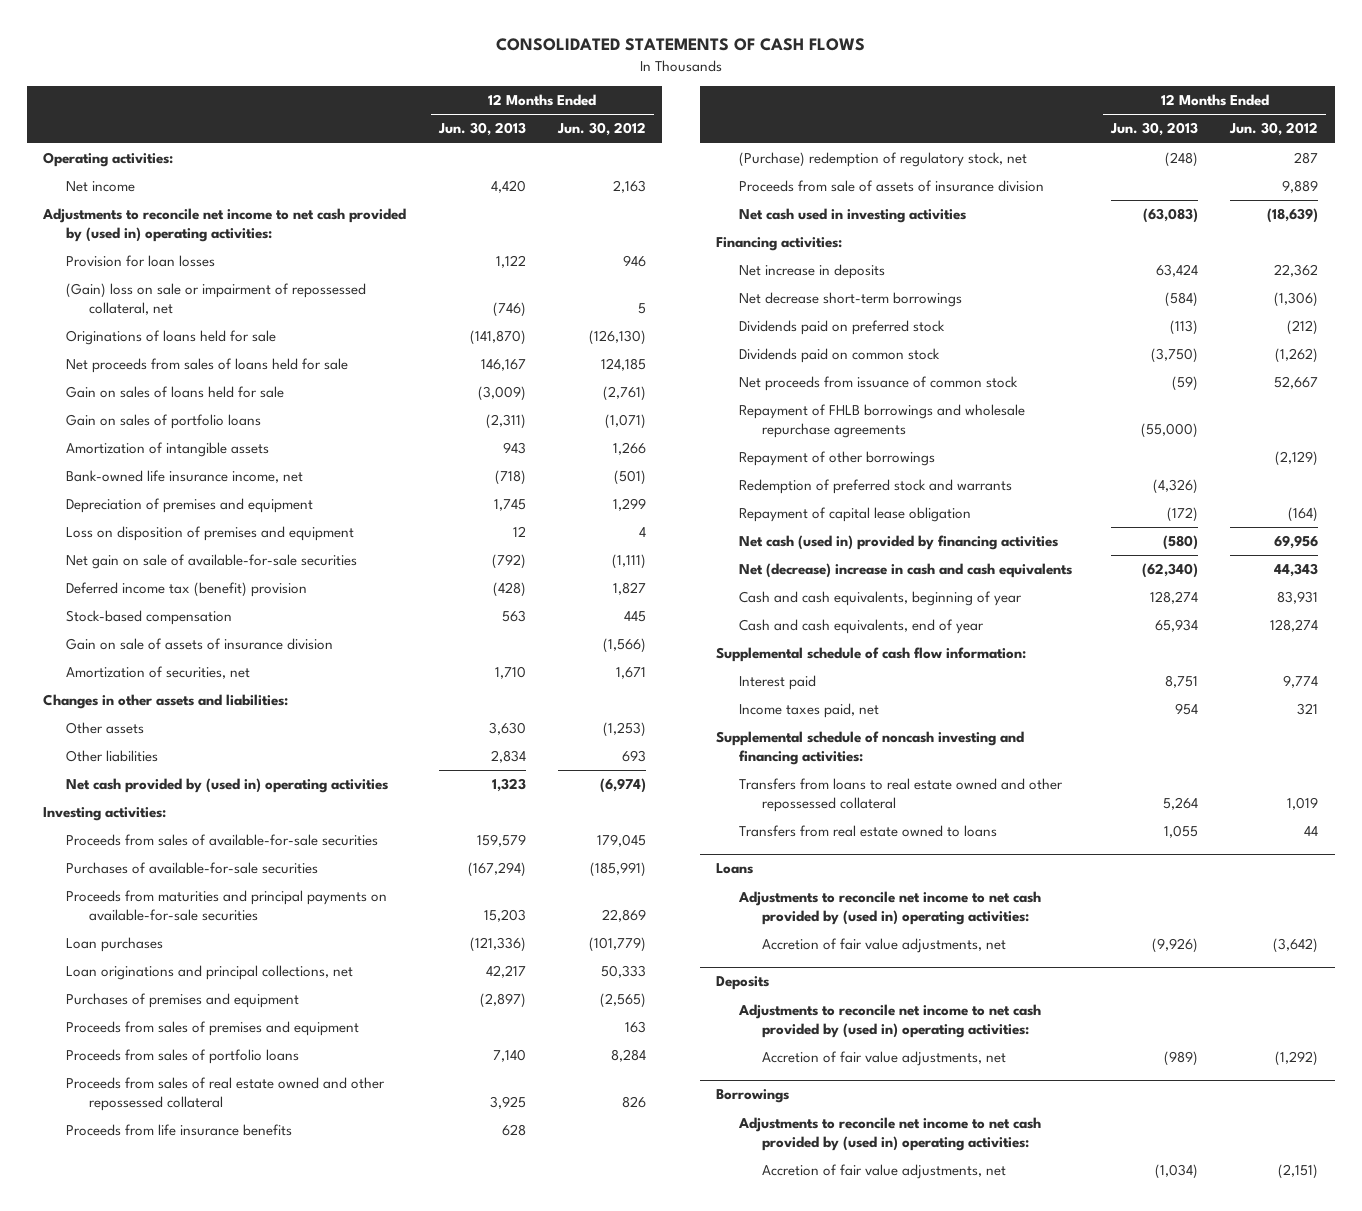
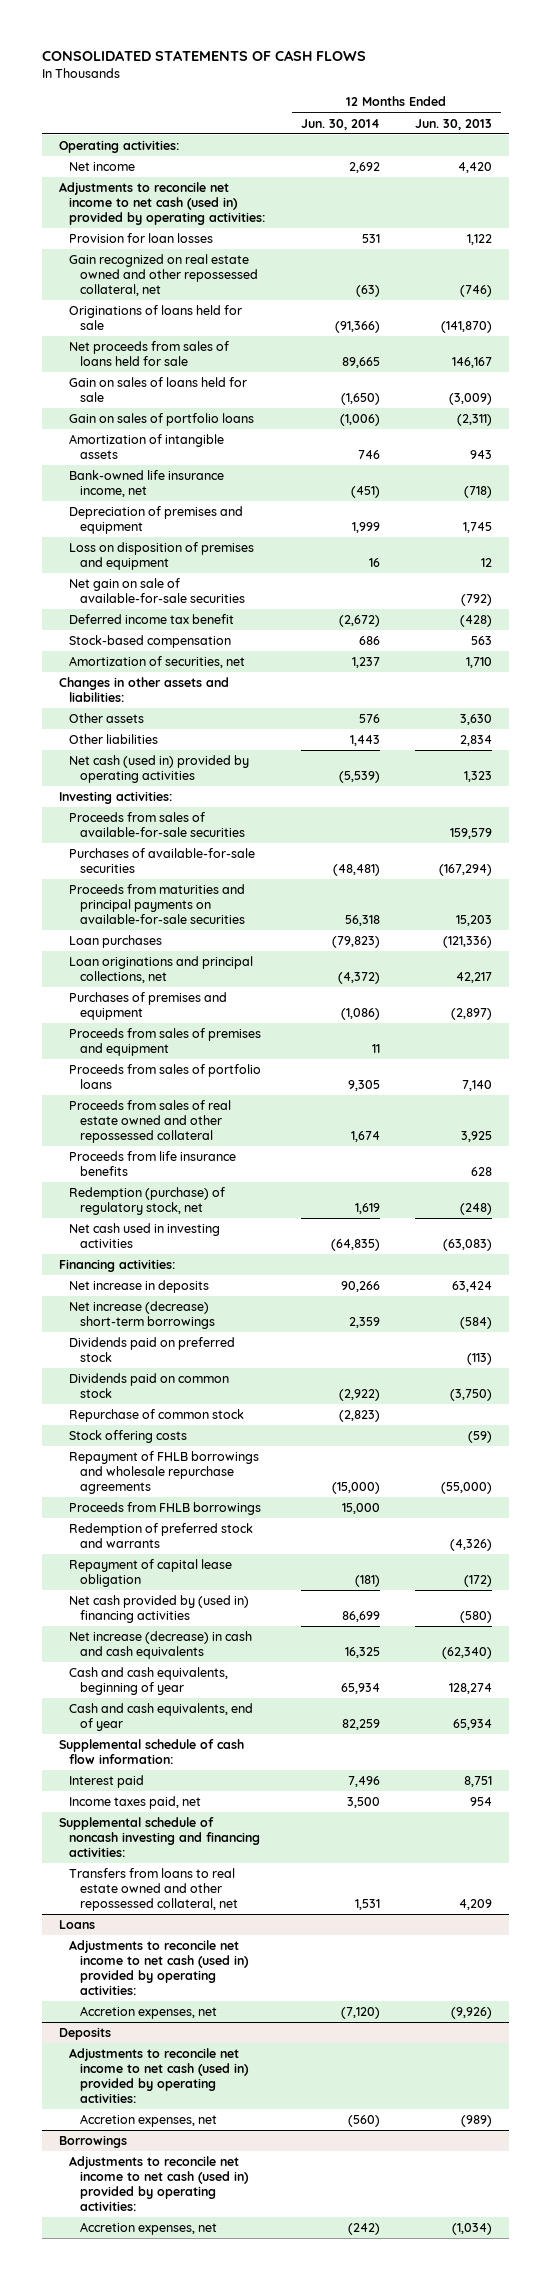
[556,122,646,137] Jun. 30, 2012 -> none
none -> [300,118,380,130] Jun. 30, 2014
[42,208,407,242] Adjustments to reconcile net income to net cash provided by (used in) operating activities: -> [59,182,266,225] Adjustments to reconcile net income to net cash (used in) provided by operating activities:
[66,283,367,315] (Gain) loss on sale or impairment of repossessed collateral, net -> [69,254,258,296] Gain recognized on real estate owned and other repossessed collateral, net
[66,582,308,598] Deferred income tax (benefit) provision -> [69,614,235,625] Deferred income tax benefit
[66,638,334,651] Gain on sale of assets of insurance division -> none
[66,778,389,794] Net cash provided by (used in) operating activities -> [69,755,250,783] Net cash (used in) provided by operating activities
[738,180,1044,193] Proceeds from sale of assets of insurance division -> none
[738,152,1027,168] (Purchase) redemption of regulatory stock, net -> [69,1187,226,1215] Redemption (purchase) of regulatory stock, net
[738,292,962,308] Net decrease short-term borrowings -> [69,1301,215,1329] Net increase (decrease) short-term borrowings
[738,376,1018,392] Net proceeds from issuance of common stock -> none
none -> [69,1409,245,1423] Repurchase of common stock
none -> [69,1430,188,1444] Stock offering costs
[738,451,935,467] Repayment of other borrowings -> none
none -> [69,1502,262,1516] Proceeds from FHLB borrowings
[738,535,1058,551] Net cash (used in) provided by financing activities -> [69,1595,250,1623] Net cash provided by (used in) financing activities
[738,563,1072,579] Net (decrease) increase in cash and cash equivalents -> [69,1631,253,1659] Net increase (decrease) in cash and cash equivalents
[738,825,997,838] Transfers from real estate owned to loans -> none
[738,778,1063,812] Transfers from loans to real estate owned and other repossessed collateral -> [69,1868,238,1911] Transfers from loans to real estate owned and other repossessed collateral, net
[1163,796,1199,810] 5,264 -> [458,1898,492,1910] 4,209
[737,891,1041,925] Adjustments to reconcile net income to net cash provided by (used in) operating activities: -> [69,1940,249,1995] Adjustments to reconcile net income to net cash (used in) provided by operating activities:
[761,938,1006,954] Accretion of fair value adjustments, net -> [79,2006,217,2020] Accretion expenses, net
[737,1004,1041,1038] Adjustments to reconcile net income to net cash provided by (used in) operating activities: -> [69,2048,249,2103] Adjustments to reconcile net income to net cash (used in) provided by operating activities:
[761,1051,1006,1067] Accretion of fair value adjustments, net -> [79,2114,217,2128] Accretion expenses, net
[737,1117,1041,1151] Adjustments to reconcile net income to net cash provided by (used in) operating activities: -> [69,2156,249,2211] Adjustments to reconcile net income to net cash (used in) provided by operating activities:
[761,1164,1006,1180] Accretion of fair value adjustments, net -> [79,2222,217,2236] Accretion expenses, net

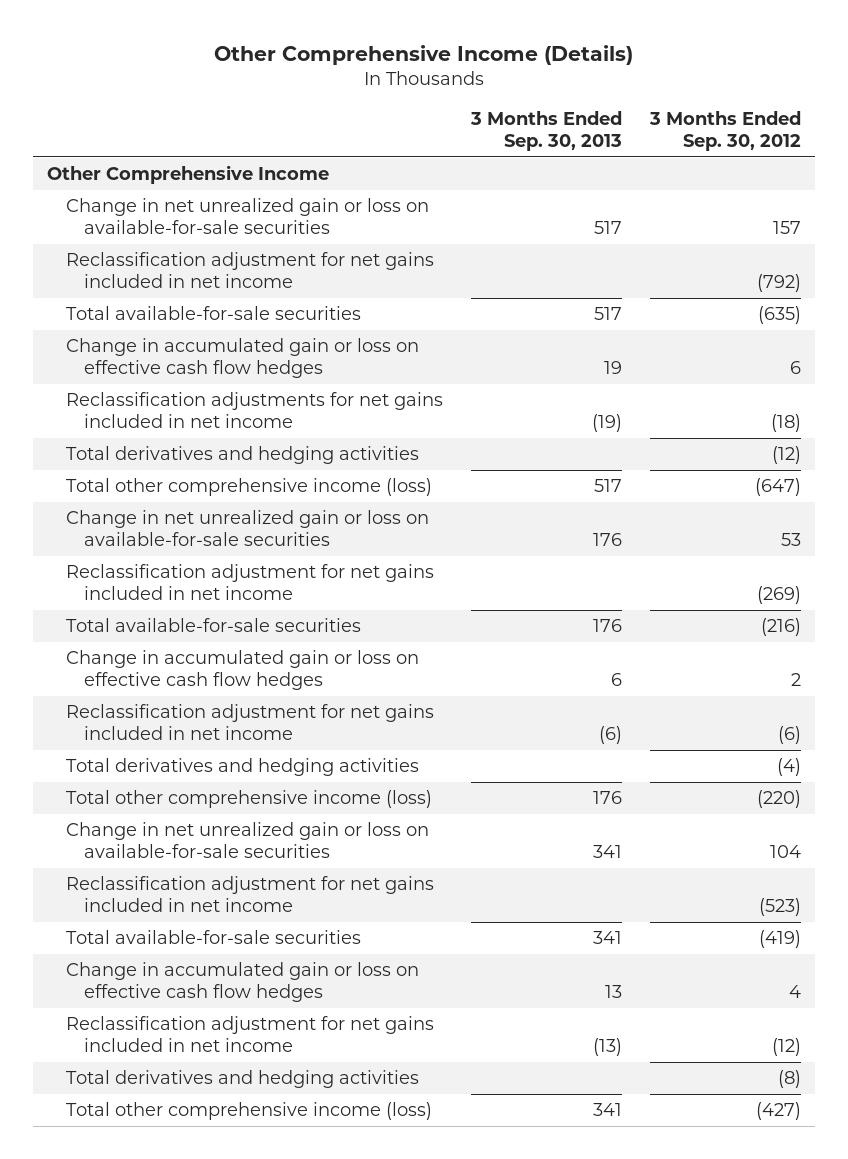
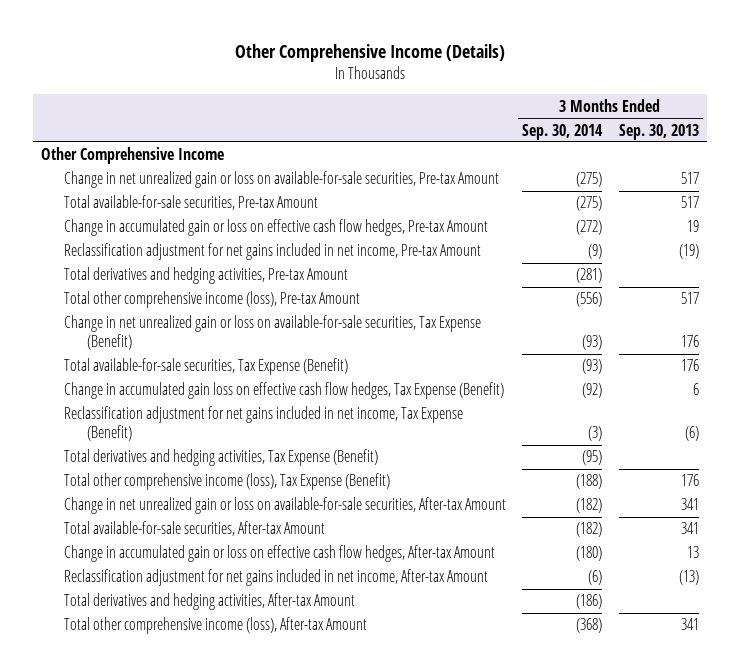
[649,111,802,151] 3 Months Ended Sep. 30, 2012 -> none
none -> [522,123,604,140] Sep. 30, 2014
[65,252,434,289] Reclassification adjustment for net gains included in net income -> none
[65,564,434,601] Reclassification adjustment for net gains included in net income -> none
[65,876,434,913] Reclassification adjustment for net gains included in net income -> none
[65,198,429,235] Change in net unrealized gain or loss on available-for-sale securities -> [64,171,500,189] Change in net unrealized gain or loss on available-for-sale securities, Pre-tax Amount
[65,306,361,321] Total available-for-sale securities -> [64,195,319,211] Total available-for-sale securities, Pre-tax Amount
[65,338,419,379] Change in accumulated gain or loss on effective cash flow hedges -> [64,219,489,237] Change in accumulated gain or loss on effective cash flow hedges, Pre-tax Amount
[65,392,443,429] Reclassification adjustments for net gains included in net income -> [64,243,482,261] Reclassification adjustment for net gains included in net income, Pre-tax Amount
[65,446,419,465] Total derivatives and hedging activities -> [64,267,349,285] Total derivatives and hedging activities, Pre-tax Amount
[65,478,432,497] Total other comprehensive income (loss) -> [64,291,361,309] Total other comprehensive income (loss), Pre-tax Amount
[65,510,429,547] Change in net unrealized gain or loss on available-for-sale securities -> [64,315,482,351] Change in net unrealized gain or loss on available-for-sale securities, Tax Expense (Benefit)
[65,618,361,633] Total available-for-sale securities -> [64,358,349,376] Total available-for-sale securities, Tax Expense (Benefit)
[65,650,419,691] Change in accumulated gain or loss on effective cash flow hedges -> [64,382,505,400] Change in accumulated gain loss on effective cash flow hedges, Tax Expense (Benefit)
[65,704,434,741] Reclassification adjustment for net gains included in net income -> [64,406,464,442] Reclassification adjustment for net gains included in net income, Tax Expense (Benefit)
[65,758,419,777] Total derivatives and hedging activities -> [64,449,379,467] Total derivatives and hedging activities, Tax Expense (Benefit)
[65,790,432,809] Total other comprehensive income (loss) -> [64,473,391,491] Total other comprehensive income (loss), Tax Expense (Benefit)
[65,822,429,859] Change in net unrealized gain or loss on available-for-sale securities -> [64,497,507,515] Change in net unrealized gain or loss on available-for-sale securities, After-tax Amount
[65,930,361,945] Total available-for-sale securities -> [64,521,326,537] Total available-for-sale securities, After-tax Amount
[65,962,419,1003] Change in accumulated gain or loss on effective cash flow hedges -> [64,545,496,563] Change in accumulated gain or loss on effective cash flow hedges, After-tax Amount
[65,1016,434,1053] Reclassification adjustment for net gains included in net income -> [64,569,489,587] Reclassification adjustment for net gains included in net income, After-tax Amount
[65,1070,419,1089] Total derivatives and hedging activities -> [64,593,356,611] Total derivatives and hedging activities, After-tax Amount
[65,1102,432,1121] Total other comprehensive income (loss) -> [64,617,368,635] Total other comprehensive income (loss), After-tax Amount

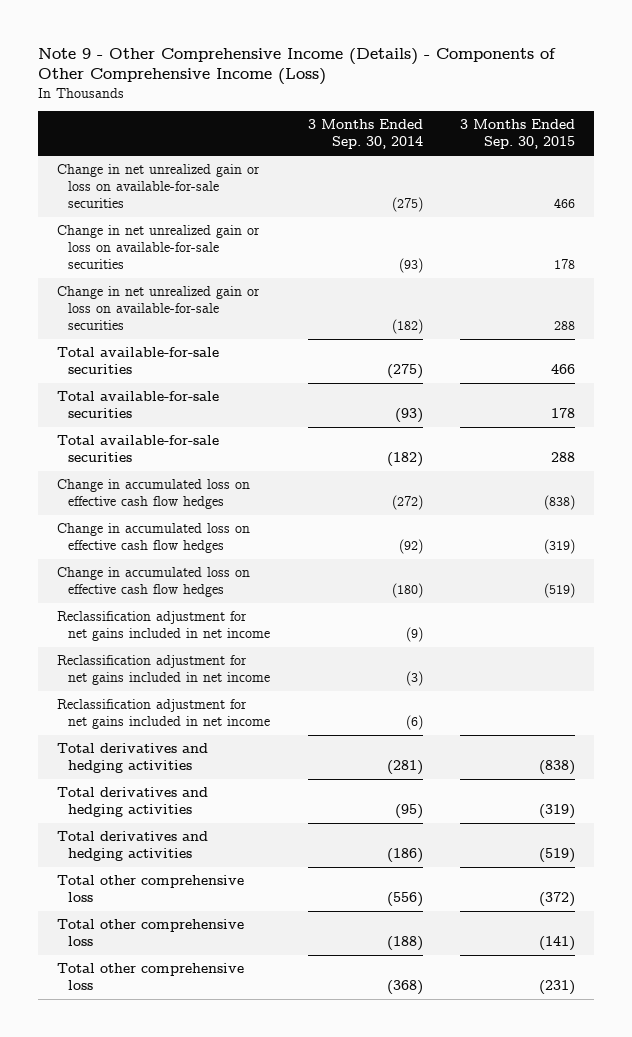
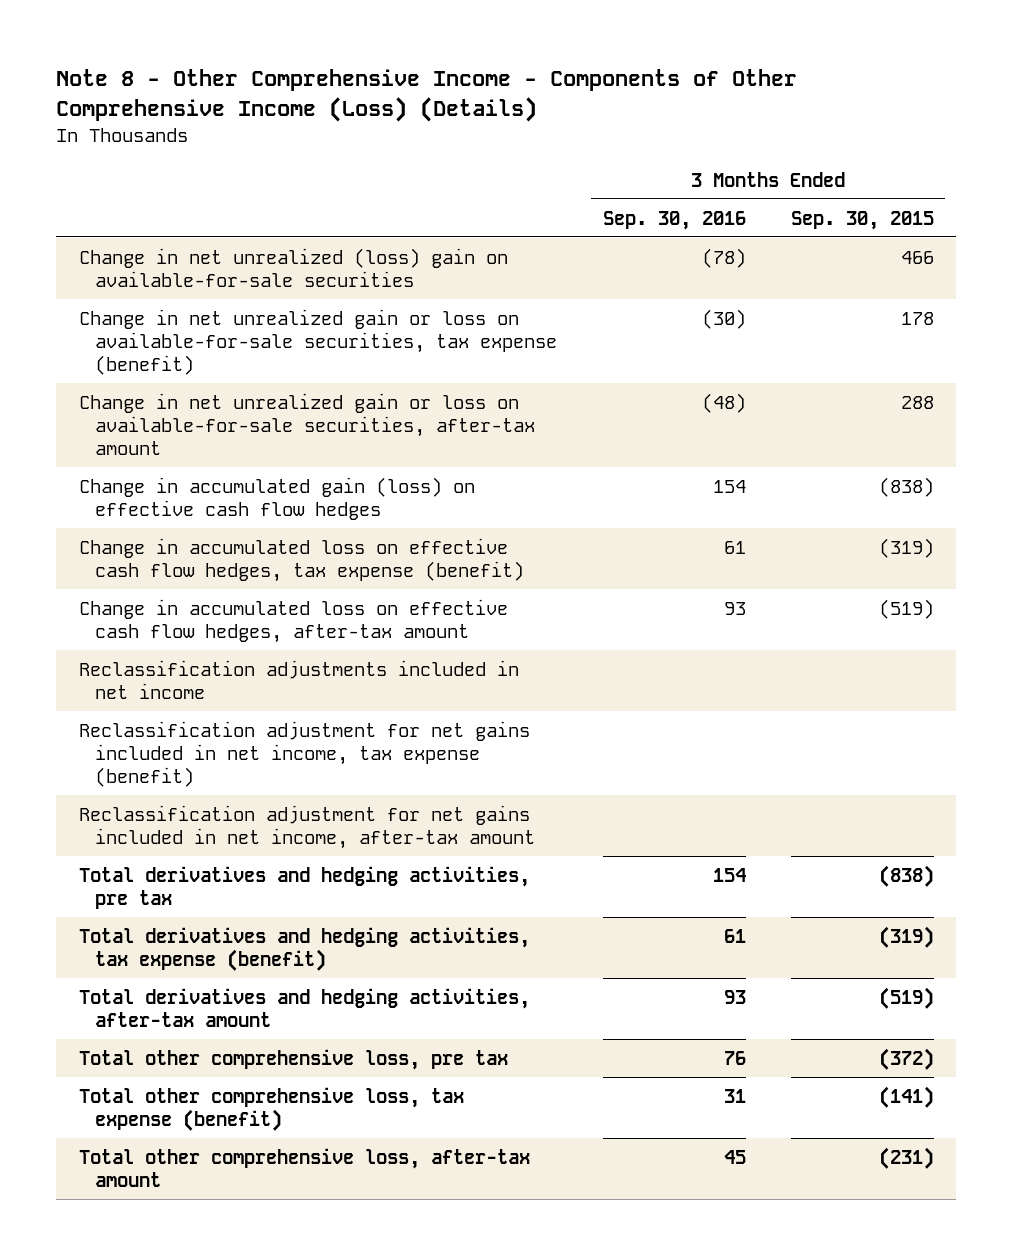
[38,47,557,86] Note 9 - Other Comprehensive Income (Details) - Components of Other Comprehensive Income (Loss) -> [56,69,798,122] Note 8 - Other Comprehensive Income - Components of Other Comprehensive Income (Loss) (Details)
[307,118,423,150] 3 Months Ended Sep. 30, 2014 -> none
none -> [602,210,746,230] Sep. 30, 2016
[56,347,219,375] Total available-for-sale securities -> none
[56,391,219,419] Total available-for-sale securities -> none
[56,435,219,463] Total available-for-sale securities -> none
[56,164,260,209] Change in net unrealized gain or loss on available-for-sale securities -> [78,247,508,287] Change in net unrealized (loss) gain on available-for-sale securities
[56,225,260,270] Change in net unrealized gain or loss on available-for-sale securities -> [78,308,558,375] Change in net unrealized gain or loss on available-for-sale securities, tax expense (benefit)
[56,286,260,331] Change in net unrealized gain or loss on available-for-sale securities -> [78,392,536,455] Change in net unrealized gain or loss on available-for-sale securities, after-tax amount
[56,479,250,510] Change in accumulated loss on effective cash flow hedges -> [78,476,475,520] Change in accumulated gain (loss) on effective cash flow hedges
[56,523,250,554] Change in accumulated loss on effective cash flow hedges -> [78,537,525,582] Change in accumulated loss on effective cash flow hedges, tax expense (benefit)
[56,567,250,598] Change in accumulated loss on effective cash flow hedges -> [78,598,508,643] Change in accumulated loss on effective cash flow hedges, after-tax amount
[56,611,271,642] Reclassification adjustment for net gains included in net income -> [78,659,519,699] Reclassification adjustments included in net income
[56,655,271,686] Reclassification adjustment for net gains included in net income -> [78,720,530,787] Reclassification adjustment for net gains included in net income, tax expense (benefit)
[56,699,271,730] Reclassification adjustment for net gains included in net income -> [78,804,536,849] Reclassification adjustment for net gains included in net income, after-tax amount
[56,743,208,774] Total derivatives and hedging activities -> [78,865,530,909] Total derivatives and hedging activities, pre tax
[56,787,208,818] Total derivatives and hedging activities -> [78,926,530,971] Total derivatives and hedging activities, tax expense (benefit)
[56,831,208,862] Total derivatives and hedging activities -> [78,987,530,1027] Total derivatives and hedging activities, after-tax amount
[56,875,244,903] Total other comprehensive loss -> [78,1048,508,1070] Total other comprehensive loss, pre tax
[56,919,244,947] Total other comprehensive loss -> [78,1086,464,1131] Total other comprehensive loss, tax expense (benefit)
[56,963,244,991] Total other comprehensive loss -> [78,1147,530,1187] Total other comprehensive loss, after-tax amount

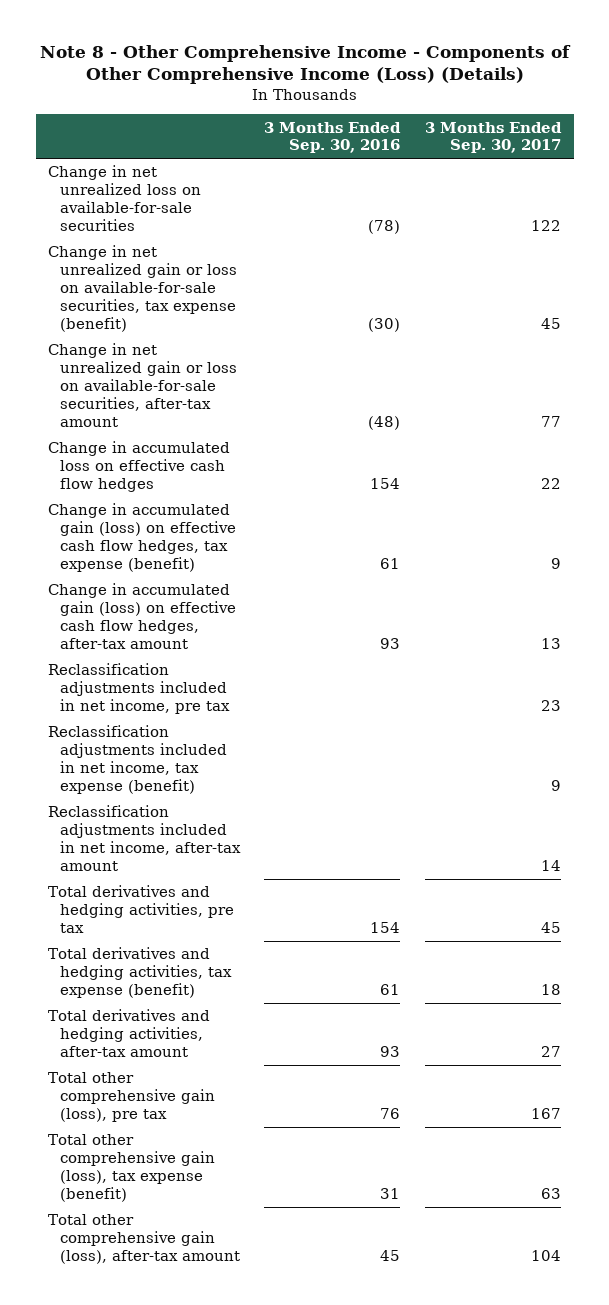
[790,210,934,230] Sep. 30, 2015 -> none
none -> [425,121,563,154] 3 Months Ended Sep. 30, 2017
[78,247,508,287] Change in net unrealized (loss) gain on available-for-sale securities -> [48,165,201,231] Change in net unrealized loss on available-for-sale securities
[78,476,475,520] Change in accumulated gain (loss) on effective cash flow hedges -> [48,441,231,493] Change in accumulated loss on effective cash flow hedges
[78,537,525,582] Change in accumulated loss on effective cash flow hedges, tax expense (benefit) -> [48,503,236,572] Change in accumulated gain (loss) on effective cash flow hedges, tax expense (benefit)
[78,598,508,643] Change in accumulated loss on effective cash flow hedges, after-tax amount -> [48,583,236,649] Change in accumulated gain (loss) on effective cash flow hedges, after-tax amount
[78,659,519,699] Reclassification adjustments included in net income -> [48,663,230,715] Reclassification adjustments included in net income, pre tax
[78,720,530,787] Reclassification adjustment for net gains included in net income, tax expense (benefit) -> [48,725,227,794] Reclassification adjustments included in net income, tax expense (benefit)
[78,804,536,849] Reclassification adjustment for net gains included in net income, after-tax amount -> [48,805,241,871] Reclassification adjustments included in net income, after-tax amount
[78,1048,508,1070] Total other comprehensive loss, pre tax -> [48,1072,215,1123] Total other comprehensive gain (loss), pre tax
[78,1086,464,1131] Total other comprehensive loss, tax expense (benefit) -> [48,1134,215,1202] Total other comprehensive gain (loss), tax expense (benefit)
[78,1147,530,1187] Total other comprehensive loss, after-tax amount -> [48,1214,240,1265] Total other comprehensive gain (loss), after-tax amount

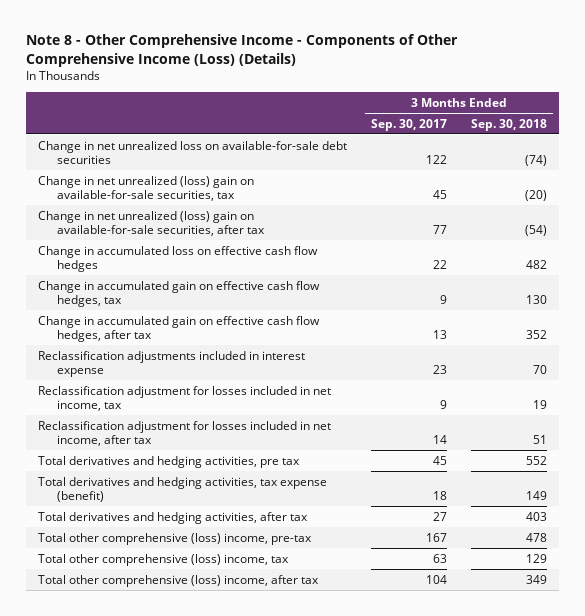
[264,121,402,154] 3 Months Ended Sep. 30, 2016 -> none
none -> [471,118,548,131] Sep. 30, 2018
[48,165,201,231] Change in net unrealized loss on available-for-sale securities -> [38,140,348,164] Change in net unrealized loss on available-for-sale debt securities
[48,245,237,332] Change in net unrealized gain or loss on available-for-sale securities, tax expense (benefit) -> [38,175,255,201] Change in net unrealized (loss) gain on available-for-sale securities, tax
[48,343,237,427] Change in net unrealized gain or loss on available-for-sale securities, after-tax amount -> [38,210,265,236] Change in net unrealized (loss) gain on available-for-sale securities, after tax
[48,503,236,572] Change in accumulated gain (loss) on effective cash flow hedges, tax expense (benefit) -> [38,280,321,307] Change in accumulated gain on effective cash flow hedges, tax
[48,583,236,649] Change in accumulated gain (loss) on effective cash flow hedges, after-tax amount -> [38,315,321,342] Change in accumulated gain on effective cash flow hedges, after tax
[48,663,230,715] Reclassification adjustments included in net income, pre tax -> [38,350,306,377] Reclassification adjustments included in interest expense
[48,725,227,794] Reclassification adjustments included in net income, tax expense (benefit) -> [38,385,332,411] Reclassification adjustment for losses included in net income, tax
[48,805,241,871] Reclassification adjustments included in net income, after-tax amount -> [38,420,332,446] Reclassification adjustment for losses included in net income, after tax
[48,1009,211,1058] Total derivatives and hedging activities, after-tax amount -> [38,511,309,524] Total derivatives and hedging activities, after tax
[48,1072,215,1123] Total other comprehensive gain (loss), pre tax -> [38,532,313,545] Total other comprehensive (loss) income, pre-tax
[48,1134,215,1202] Total other comprehensive gain (loss), tax expense (benefit) -> [38,553,290,566] Total other comprehensive (loss) income, tax
[48,1214,240,1265] Total other comprehensive gain (loss), after-tax amount -> [38,574,320,587] Total other comprehensive (loss) income, after tax

